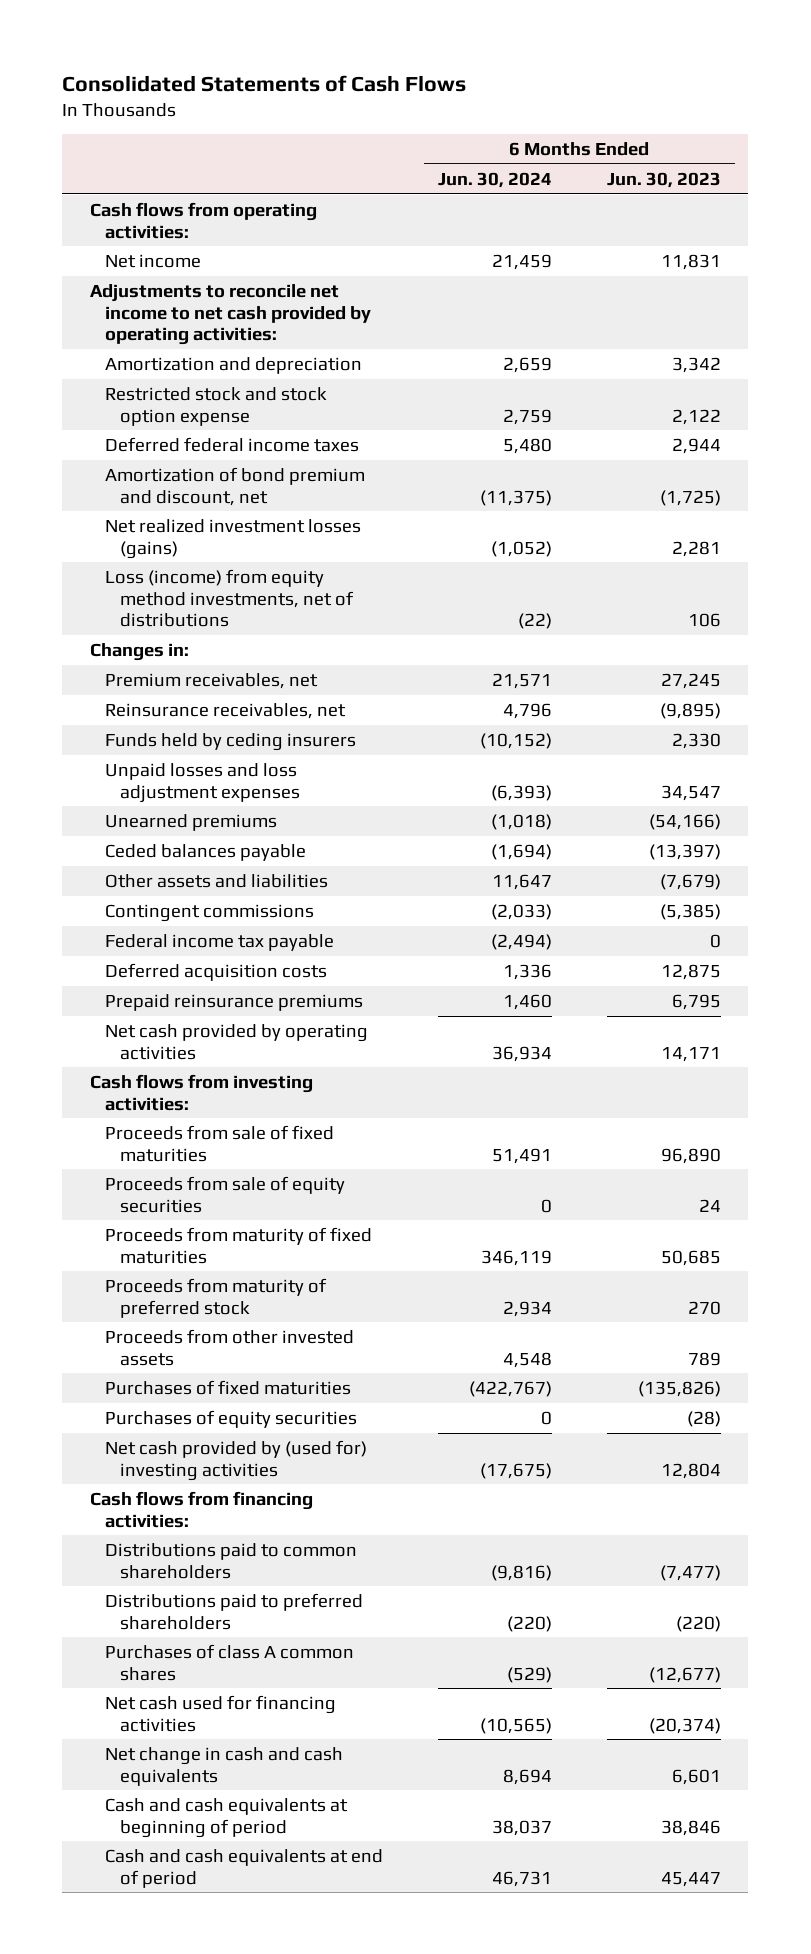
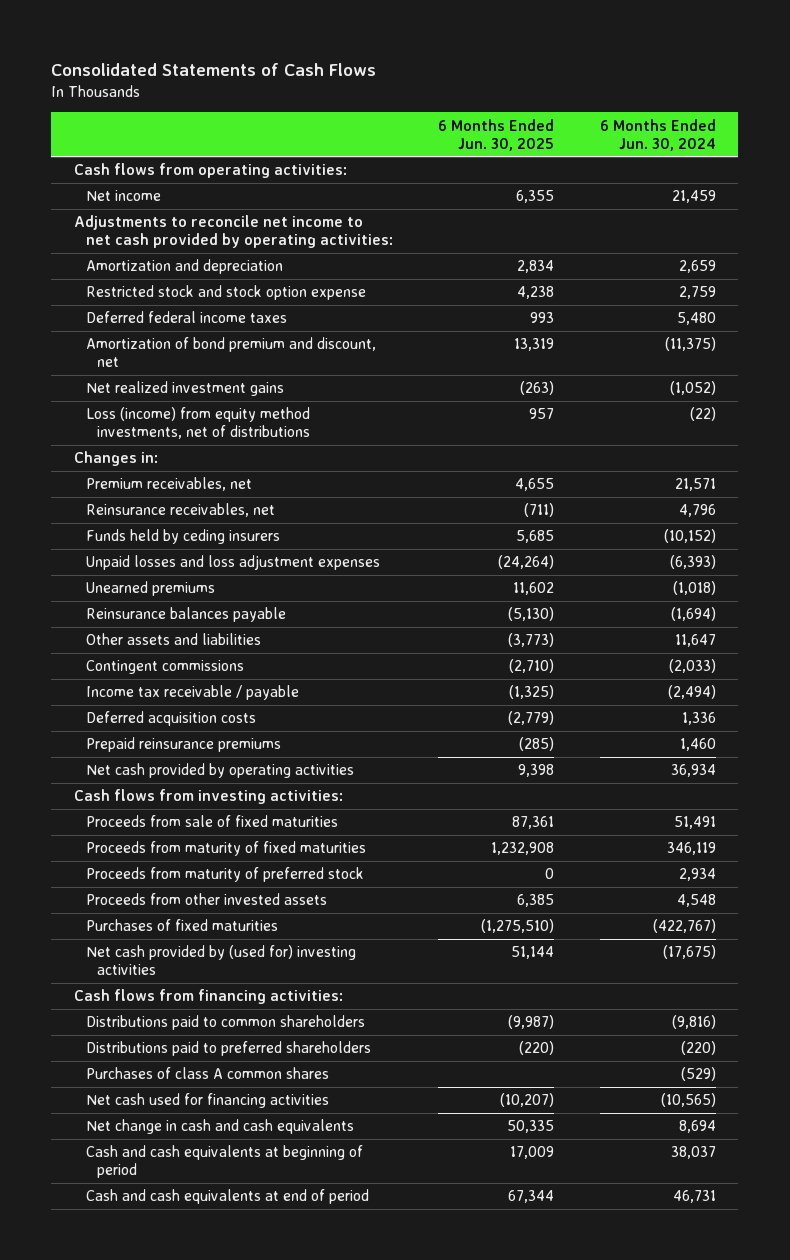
[606,171,721,188] Jun. 30, 2023 -> none
none -> [438,118,555,151] 6 Months Ended Jun. 30, 2025
[104,518,361,559] Net realized investment losses (gains) -> [85,381,284,397] Net realized investment gains
[104,843,306,861] Ceded balances payable -> [85,607,286,623] Reinsurance balances payable
[104,933,334,951] Federal income tax payable -> [85,685,299,701] Income tax receivable / payable
[104,1175,345,1213] Proceeds from sale of equity securities -> none
[104,1409,357,1428] Purchases of equity securities -> none

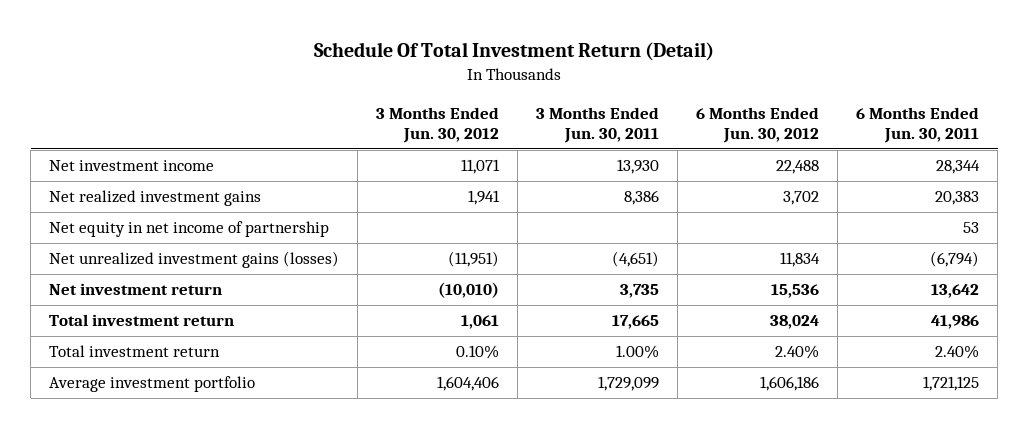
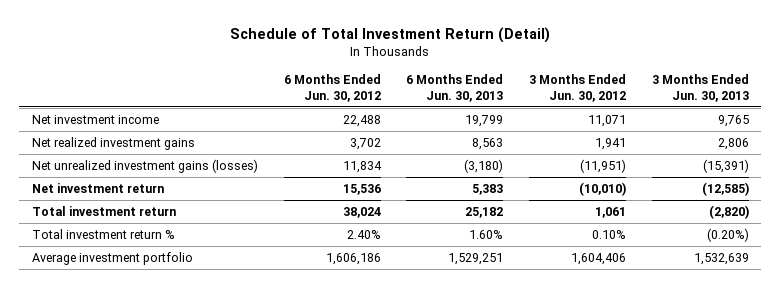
[314,42,715,62] Schedule Of Total Investment Return (Detail) -> [230,26,551,43] Schedule of Total Investment Return (Detail)
[536,106,660,144] 3 Months Ended Jun. 30, 2011 -> none
[856,106,980,144] 6 Months Ended Jun. 30, 2011 -> none
none -> [406,74,504,102] 6 Months Ended Jun. 30, 2013
none -> [651,74,749,102] 3 Months Ended Jun. 30, 2013
[49,221,330,238] Net equity in net income of partnership -> none
[49,345,221,358] Total investment return -> [31,228,175,239] Total investment return %

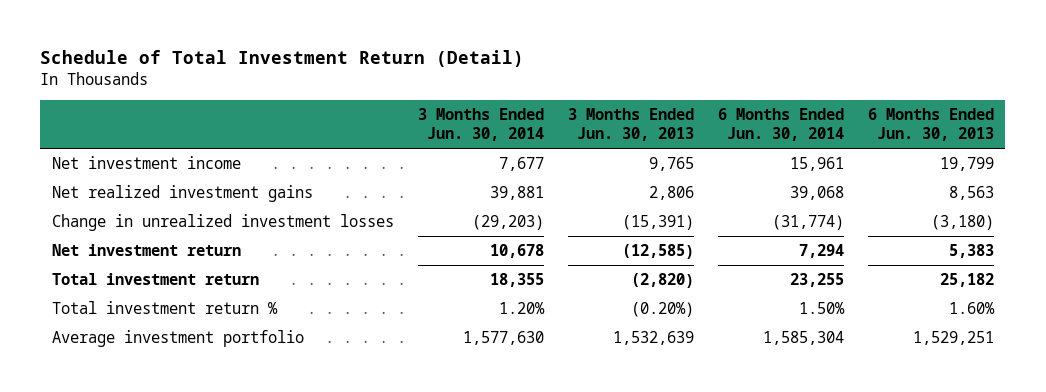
[283,74,381,102] 6 Months Ended Jun. 30, 2012 -> none
[528,74,626,102] 3 Months Ended Jun. 30, 2012 -> none
none -> [417,108,544,141] 3 Months Ended Jun. 30, 2014
none -> [717,108,844,141] 6 Months Ended Jun. 30, 2014
[31,158,258,173] Net unrealized investment gains (losses) -> [52,214,395,232] Change in unrealized investment losses

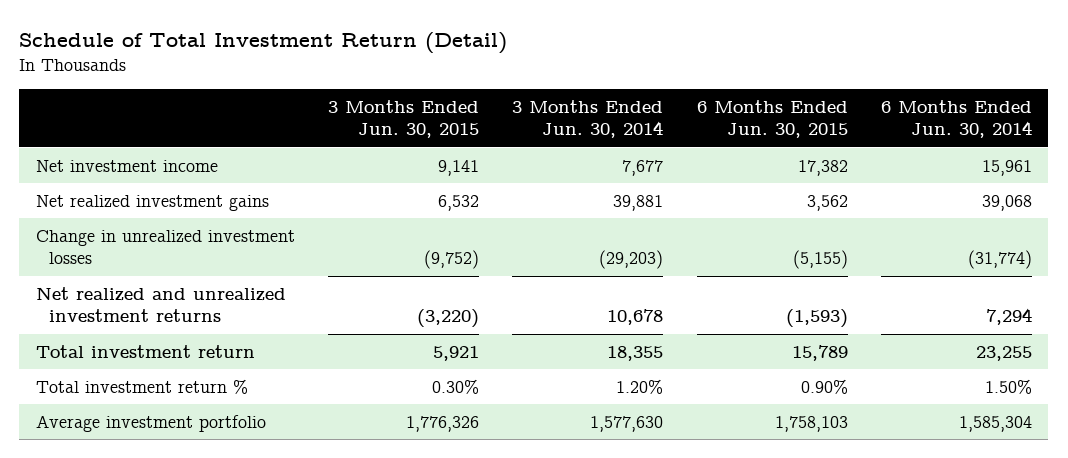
[567,108,694,141] 3 Months Ended Jun. 30, 2013 -> none
[867,108,994,141] 6 Months Ended Jun. 30, 2013 -> none
none -> [328,99,480,139] 3 Months Ended Jun. 30, 2015
none -> [696,99,848,139] 6 Months Ended Jun. 30, 2015
[52,244,242,257] Net investment return -> [35,286,286,323] Net realized and unrealized investment returns

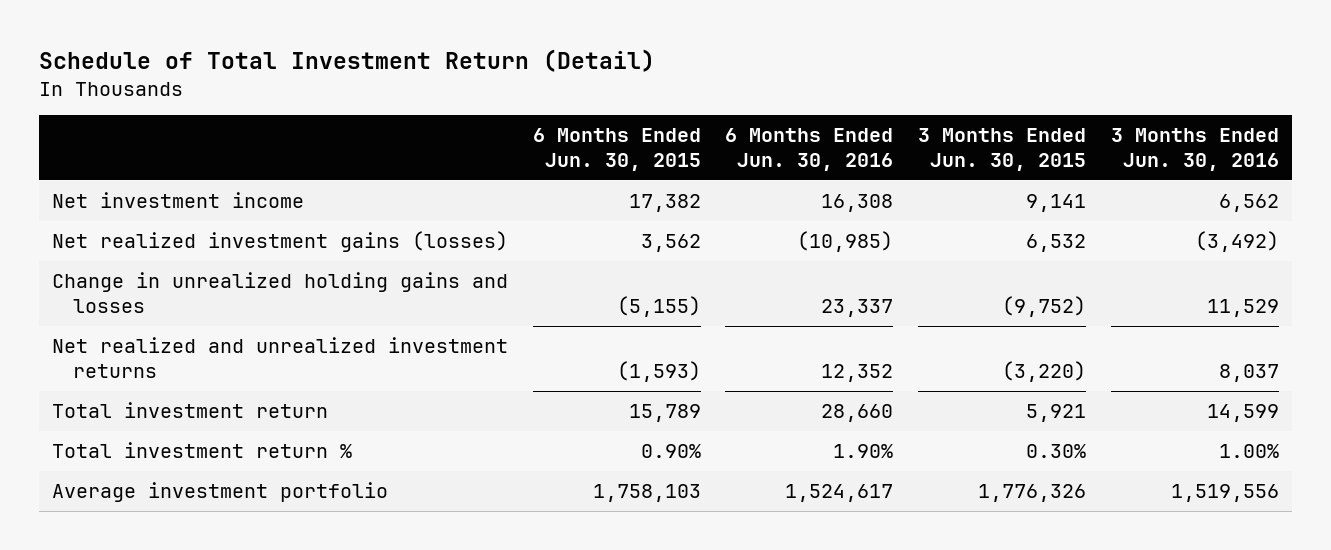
[512,99,664,139] 3 Months Ended Jun. 30, 2014 -> none
[880,99,1032,139] 6 Months Ended Jun. 30, 2014 -> none
none -> [725,127,894,172] 6 Months Ended Jun. 30, 2016
none -> [1111,127,1280,172] 3 Months Ended Jun. 30, 2016
[35,194,269,211] Net realized investment gains -> [51,230,508,252] Net realized investment gains (losses)
[35,229,295,265] Change in unrealized investment losses -> [51,271,508,314] Change in unrealized holding gains and losses

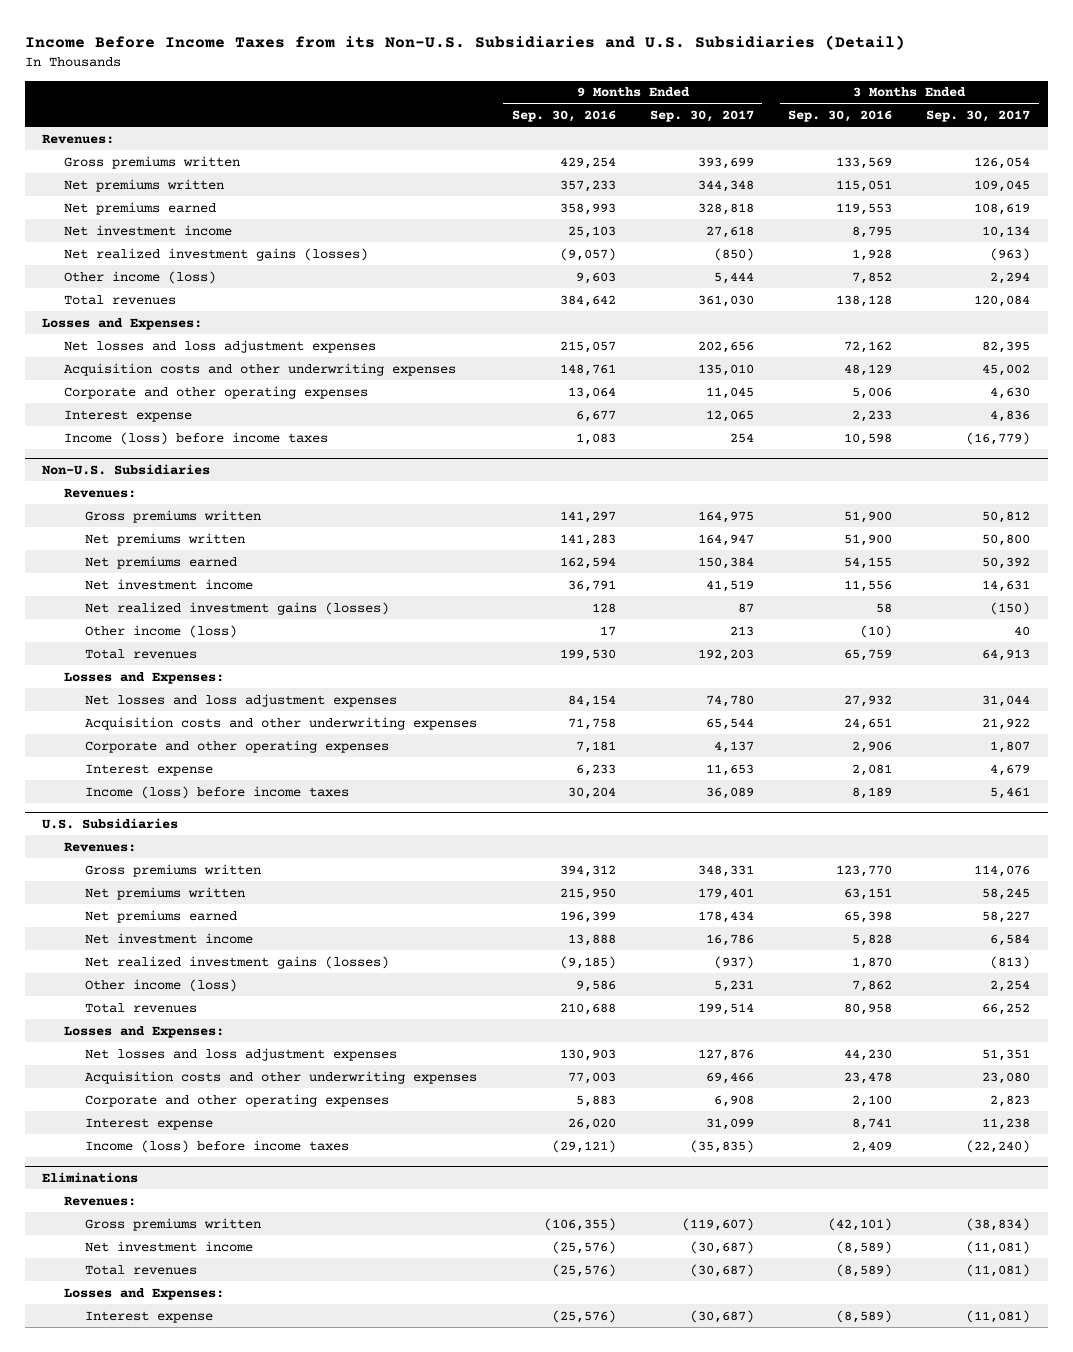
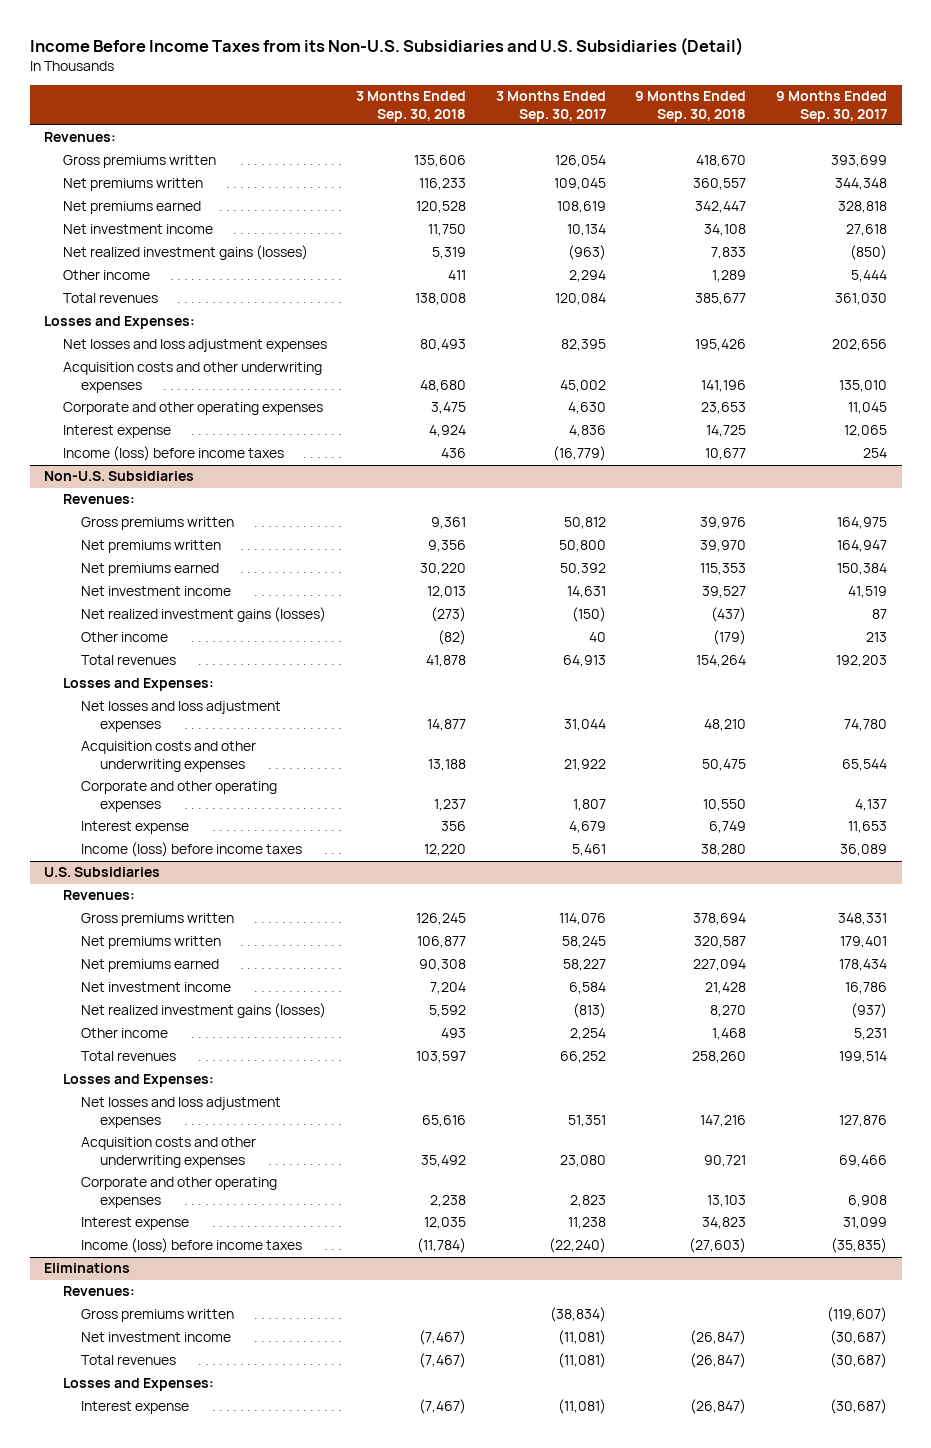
[511,110,616,123] Sep. 30, 2016 -> none
[788,110,893,123] Sep. 30, 2016 -> none
none -> [356,91,467,122] 3 Months Ended Sep. 30, 2018
none -> [635,91,747,122] 9 Months Ended Sep. 30, 2018
[63,270,216,284] Other income (loss) -> [62,270,150,281] Other income
[85,624,238,638] Other income (loss) -> [81,632,169,643] Other income
[85,978,238,992] Other income (loss) -> [81,1028,169,1039] Other income

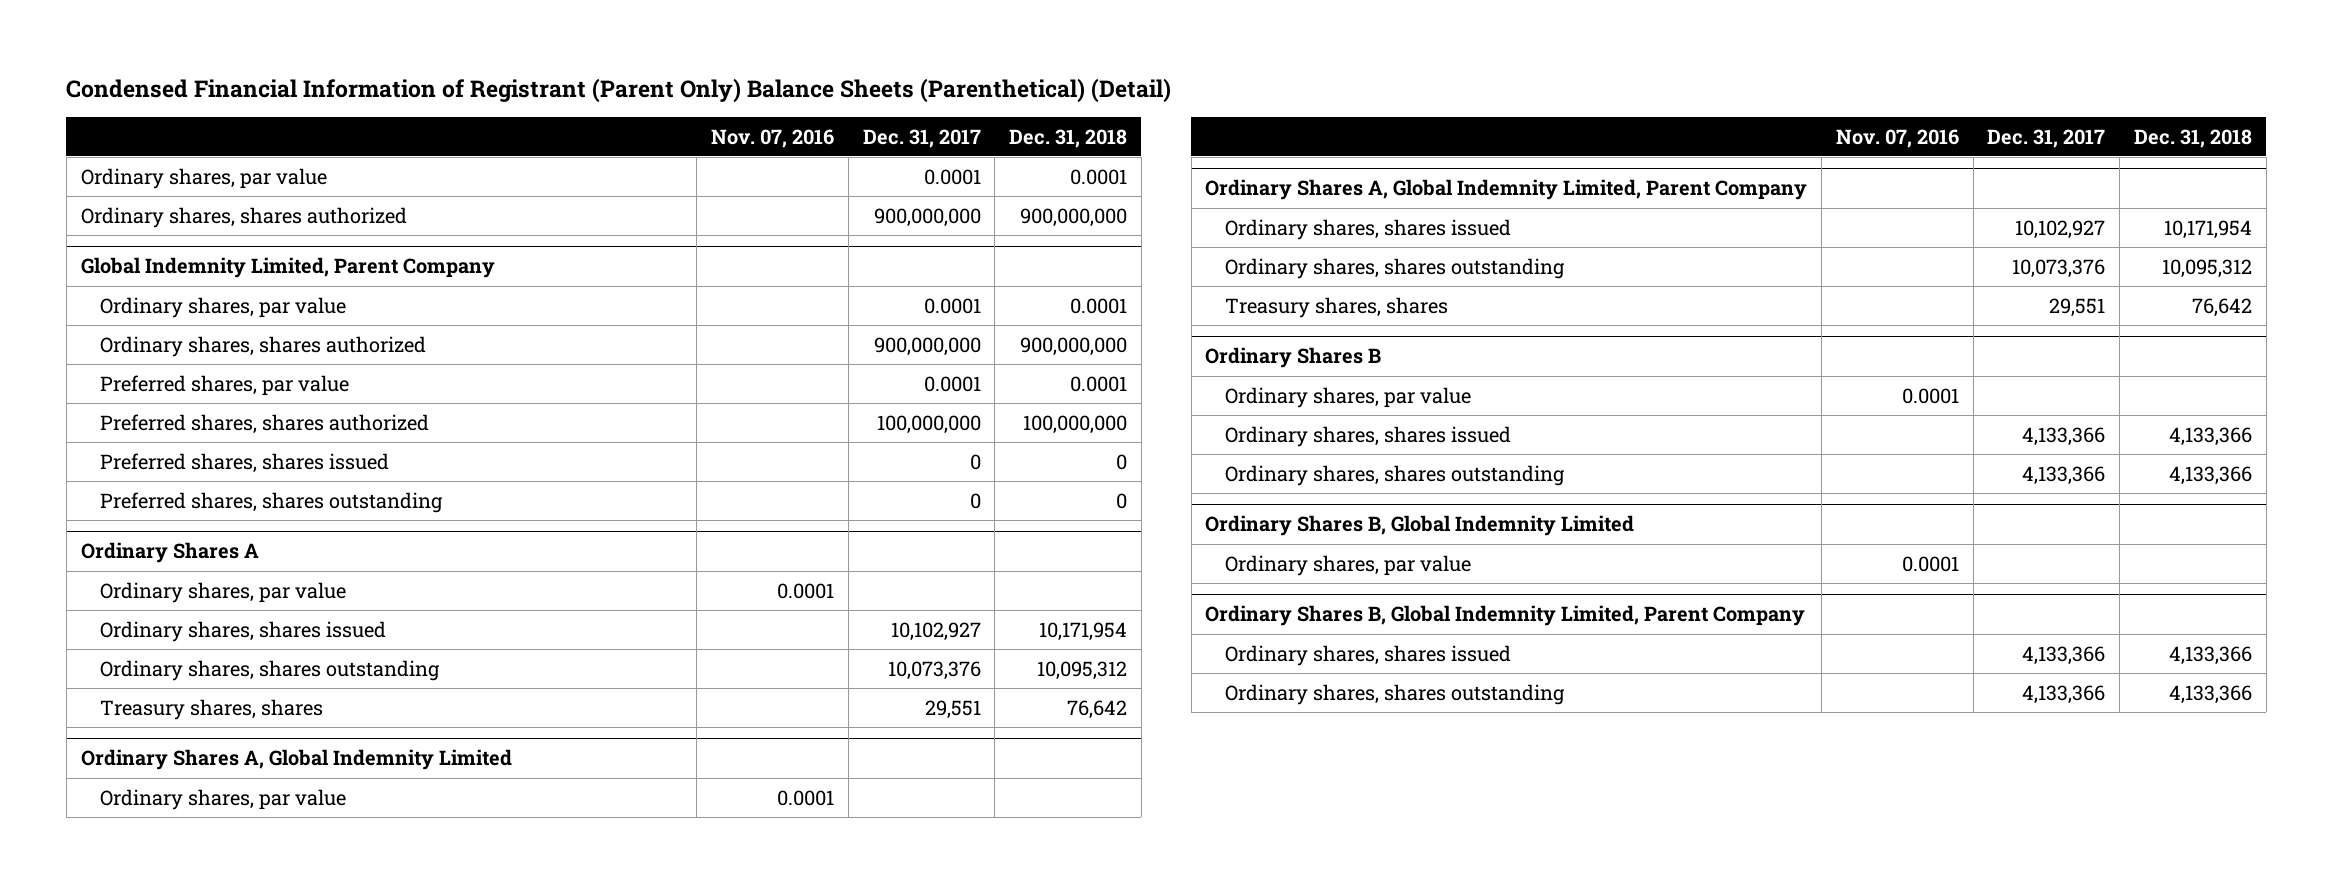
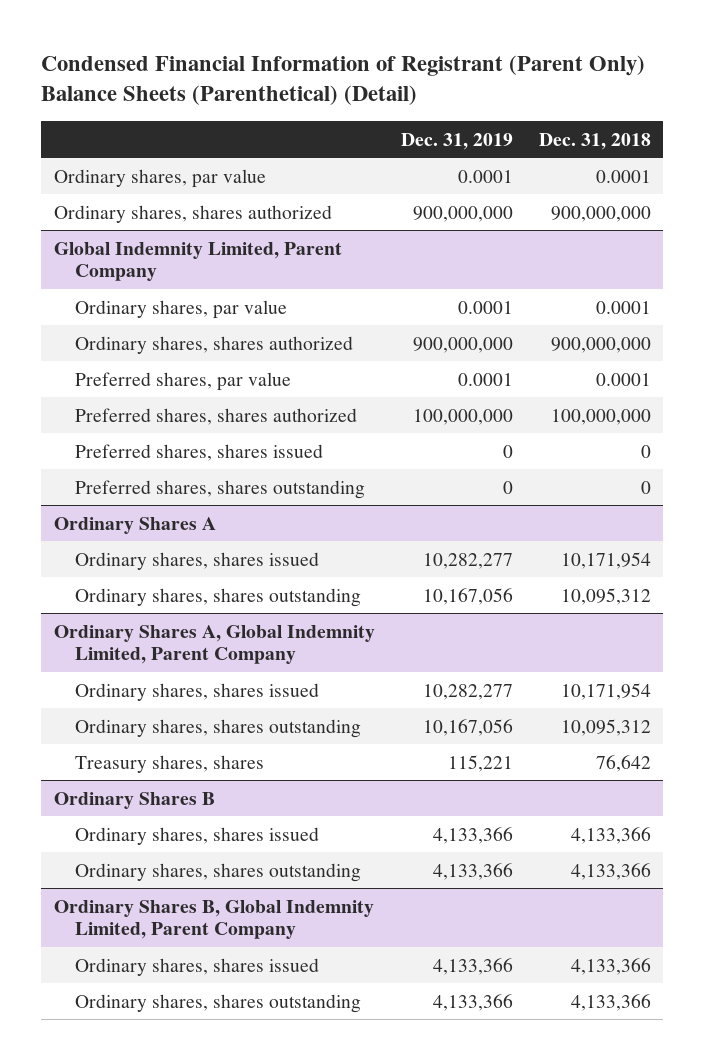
[711,128,835,148] Nov. 07, 2016 -> none
[862,128,981,148] Dec. 31, 2017 -> none
none -> [400,132,513,150] Dec. 31, 2019
[100,581,347,603] Ordinary shares, par value -> none
[100,698,324,720] Treasury shares, shares -> none
[80,749,512,771] Ordinary Shares A, Global Indemnity Limited -> none
[100,788,347,810] Ordinary shares, par value -> none
[1225,386,1472,408] Ordinary shares, par value -> none
[1205,515,1635,537] Ordinary Shares B, Global Indemnity Limited -> none
[1225,554,1472,576] Ordinary shares, par value -> none

